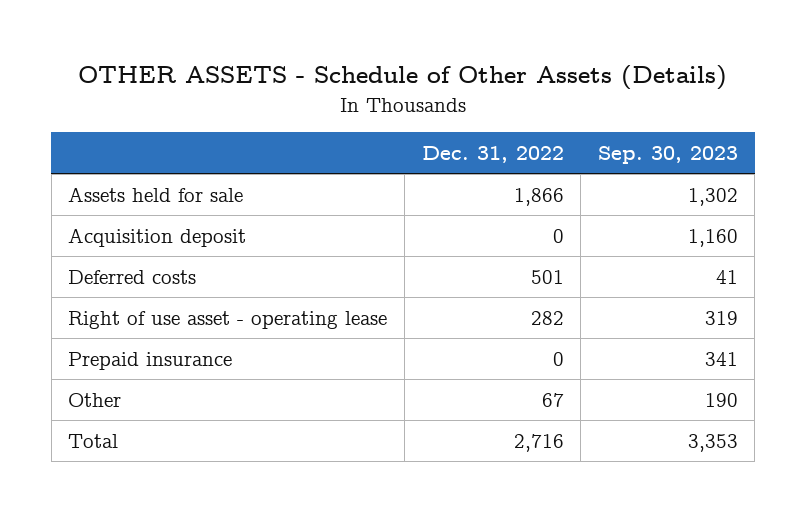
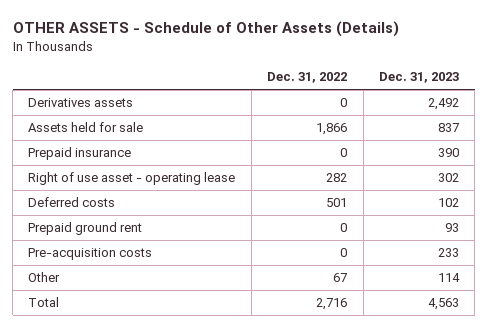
[597,146,738,165] Sep. 30, 2023 -> none
none -> [379,72,460,84] Dec. 31, 2023
none -> [28,98,134,108] Derivatives assets
[68,227,247,247] Acquisition deposit -> none
[68,310,388,329] Right of use asset - operating lease -> [28,172,236,186] Right of use asset - operating lease
[68,269,197,284] Deferred costs -> [28,197,116,208] Deferred costs
none -> [28,222,143,236] Prepaid ground rent
none -> [28,248,153,261] Pre-acquisition costs

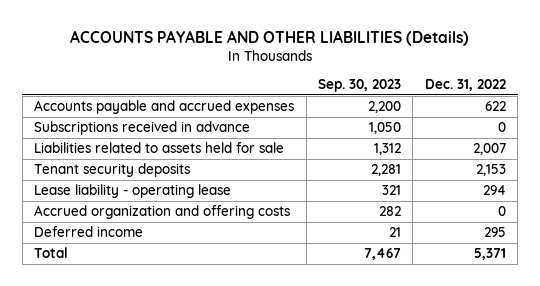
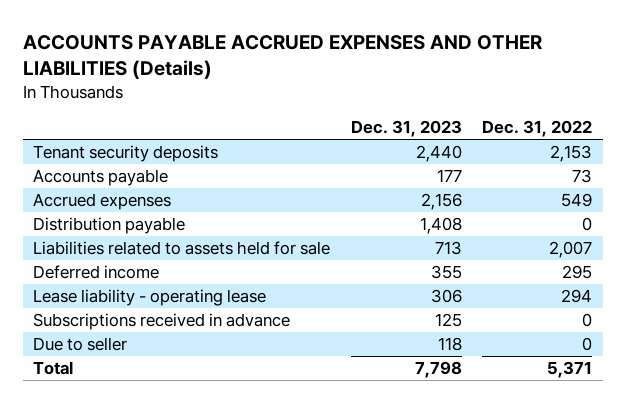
[69,29,469,46] ACCOUNTS PAYABLE AND OTHER LIABILITIES (Details) -> [22,35,542,80] ACCOUNTS PAYABLE ACCRUED EXPENSES AND OTHER LIABILITIES (Details)
[317,79,401,93] Sep. 30, 2023 -> none
none -> [350,119,462,137] Dec. 31, 2023
[34,100,295,115] Accounts payable and accrued expenses -> none
[34,205,291,220] Accrued organization and offering costs -> none
none -> [33,169,169,187] Accounts payable
none -> [33,193,172,211] Accrued expenses
none -> [33,217,186,235] Distribution payable
[34,142,285,154] Liabilities related to assets held for sale -> [33,241,331,256] Liabilities related to assets held for sale
[34,184,232,199] Lease liability - operating lease -> [33,289,267,307] Lease liability - operating lease
[34,121,251,136] Subscriptions received in advance -> [33,313,291,331] Subscriptions received in advance
none -> [33,337,128,352] Due to seller

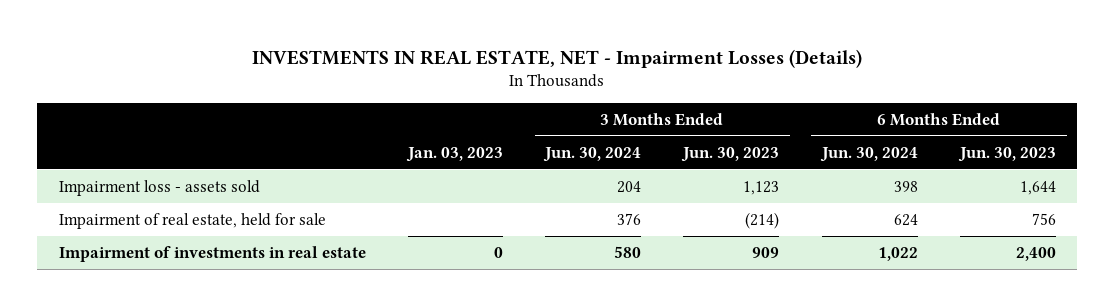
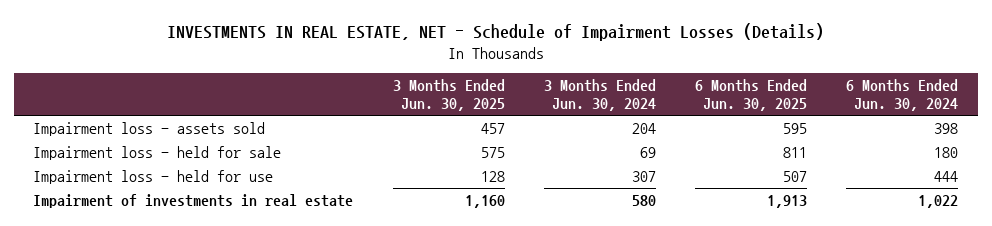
[252,48,863,68] INVESTMENTS IN REAL ESTATE, NET - Impairment Losses (Details) -> [166,23,824,42] INVESTMENTS IN REAL ESTATE, NET - Schedule of Impairment Losses (Details)
[405,146,503,162] Jan. 03, 2023 -> none
[681,146,780,162] Jun. 30, 2023 -> none
[957,146,1056,162] Jun. 30, 2023 -> none
none -> [392,79,505,112] 3 Months Ended Jun. 30, 2025
none -> [695,79,808,112] 6 Months Ended Jun. 30, 2025
[58,212,326,229] Impairment of real estate, held for sale -> [33,146,282,161] Impairment loss - held for sale
[617,212,642,225] 376 -> [639,147,656,159] 69
[893,213,918,226] 624 -> [934,147,959,159] 180
none -> [33,170,274,185] Impairment loss - held for use

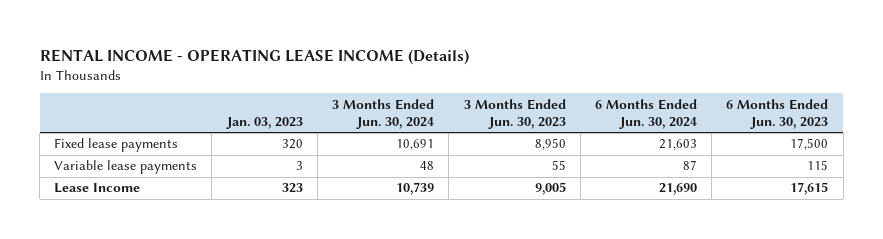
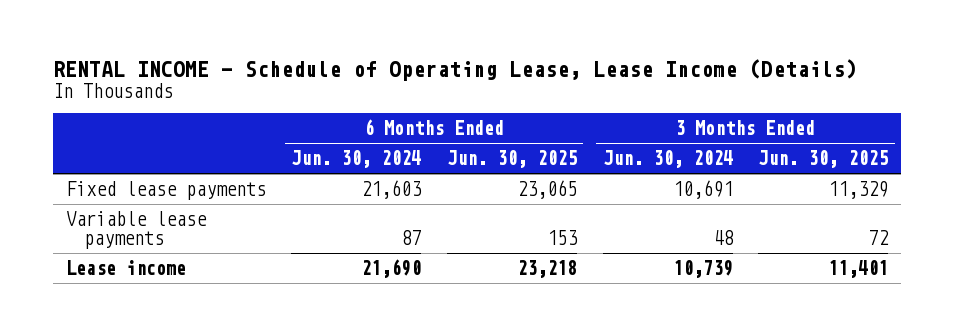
[39,48,469,65] RENTAL INCOME - OPERATING LEASE INCOME (Details) -> [52,58,857,81] RENTAL INCOME - Schedule of Operating Lease, Lease Income (Details)
[225,116,303,129] Jan. 03, 2023 -> none
[463,98,566,129] 3 Months Ended Jun. 30, 2023 -> none
[726,98,829,129] 6 Months Ended Jun. 30, 2023 -> none
none -> [447,150,578,169] Jun. 30, 2025
none -> [758,150,889,169] Jun. 30, 2025
[54,183,141,194] Lease Income -> [65,260,186,276] Lease income

